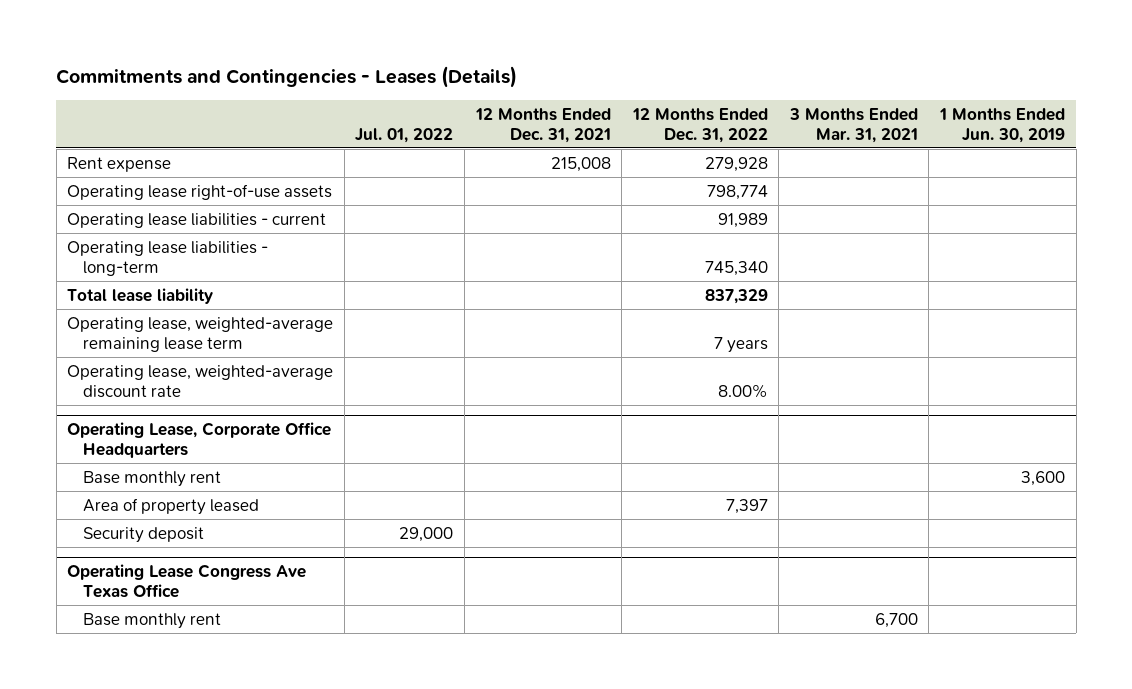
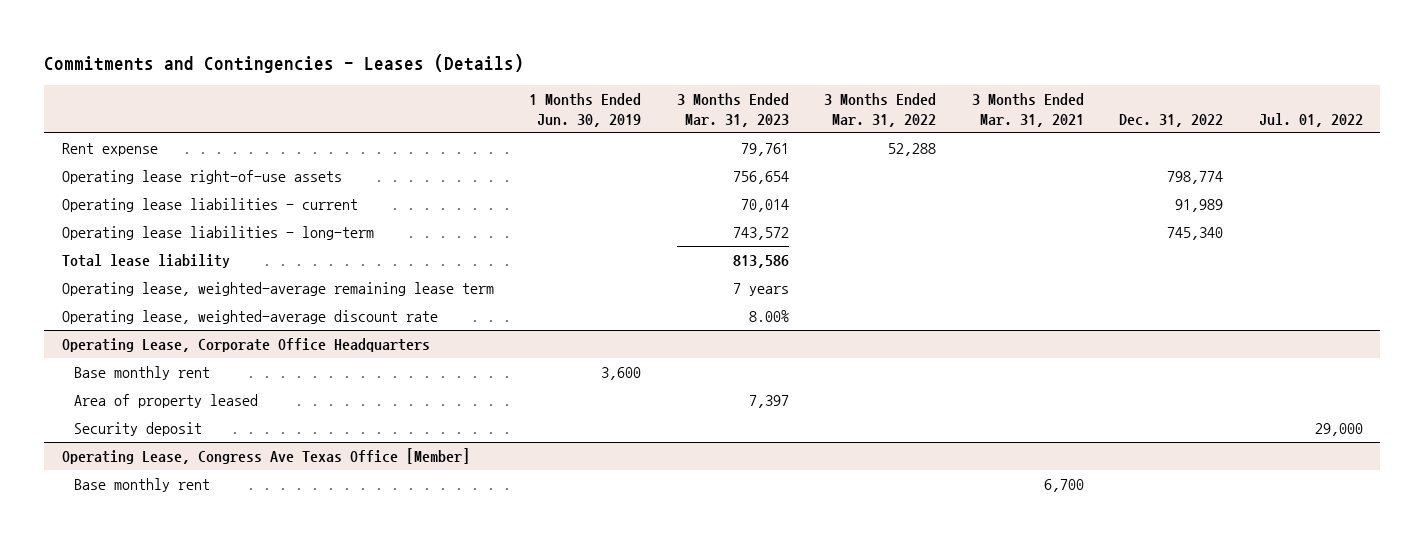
[474,107,611,143] 12 Months Ended Dec. 31, 2021 -> none
[631,107,768,143] 12 Months Ended Dec. 31, 2022 -> none
none -> [676,93,789,128] 3 Months Ended Mar. 31, 2023
none -> [824,93,937,128] 3 Months Ended Mar. 31, 2022
none -> [1119,114,1224,128] Dec. 31, 2022
[67,563,307,599] Operating Lease Congress Ave Texas Office -> [61,448,470,465] Operating Lease, Congress Ave Texas Office [Member]

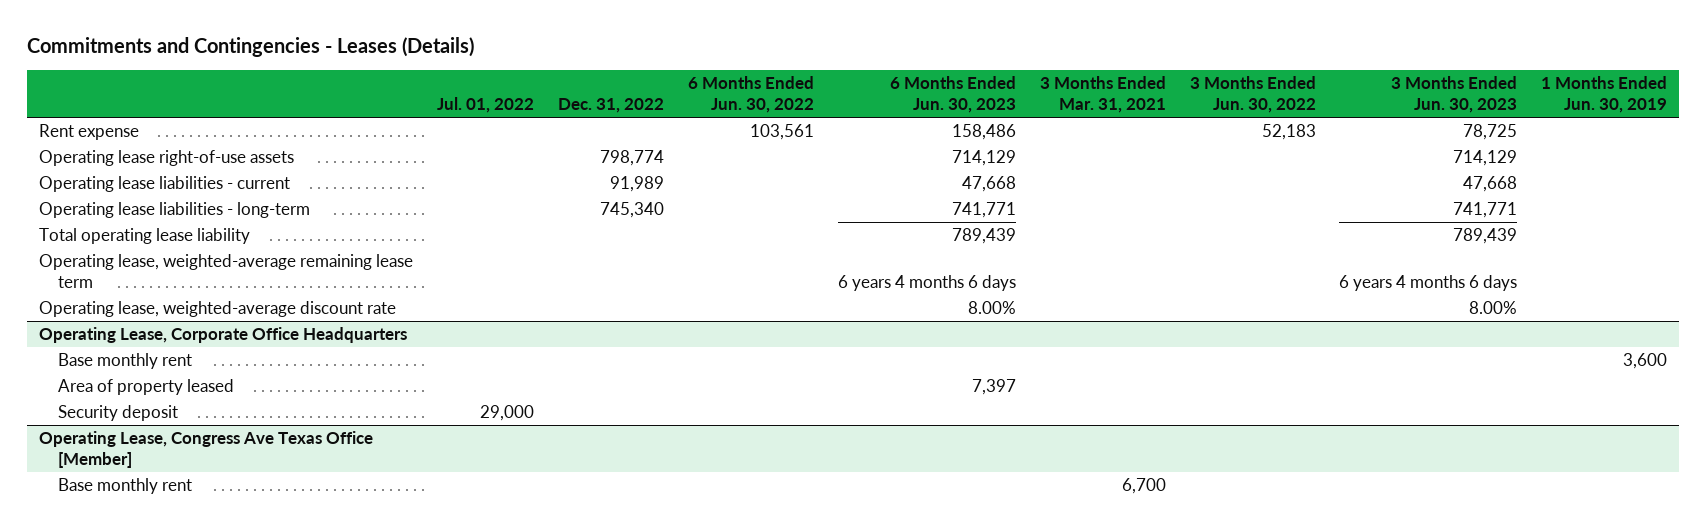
[676,93,789,128] 3 Months Ended Mar. 31, 2023 -> none
[824,93,937,128] 3 Months Ended Mar. 31, 2022 -> none
none -> [687,75,814,114] 6 Months Ended Jun. 30, 2022
none -> [889,75,1016,114] 6 Months Ended Jun. 30, 2023
none -> [1189,75,1316,114] 3 Months Ended Jun. 30, 2022
none -> [1391,75,1518,114] 3 Months Ended Jun. 30, 2023
[61,254,230,269] Total lease liability -> [38,227,250,244] Total operating lease liability

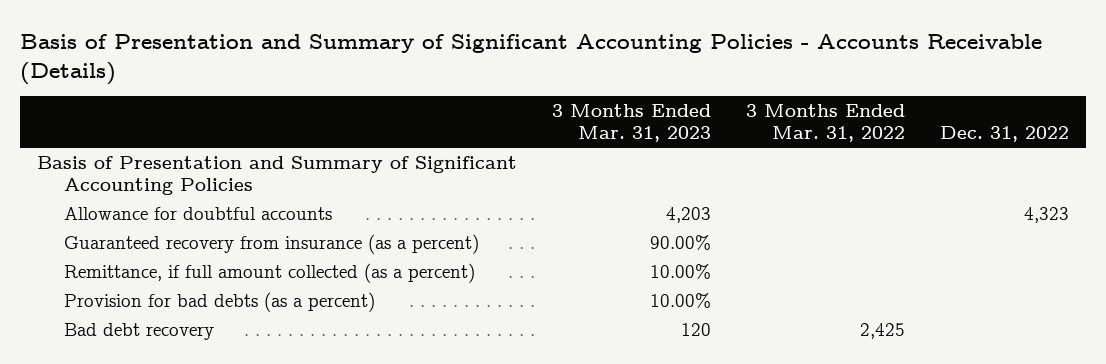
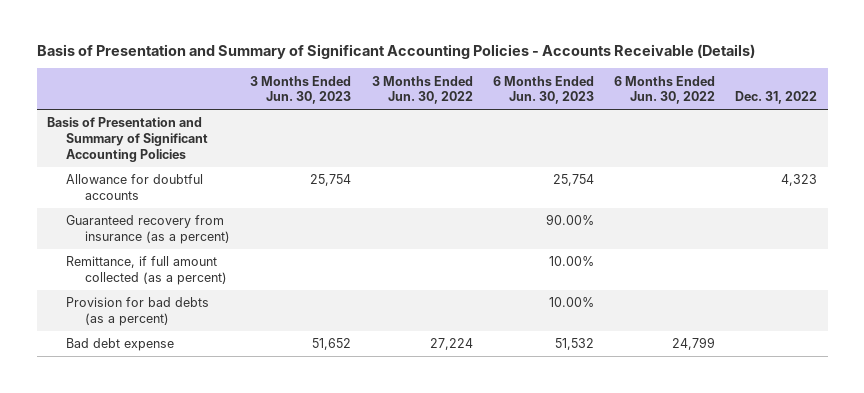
[552,104,712,143] 3 Months Ended Mar. 31, 2023 -> none
[745,104,905,143] 3 Months Ended Mar. 31, 2022 -> none
none -> [250,75,352,105] 3 Months Ended Jun. 30, 2023
none -> [371,75,473,105] 3 Months Ended Jun. 30, 2022
none -> [492,75,594,105] 6 Months Ended Jun. 30, 2023
none -> [614,75,716,105] 6 Months Ended Jun. 30, 2022
[63,323,214,341] Bad debt recovery -> [65,338,174,352] Bad debt expense

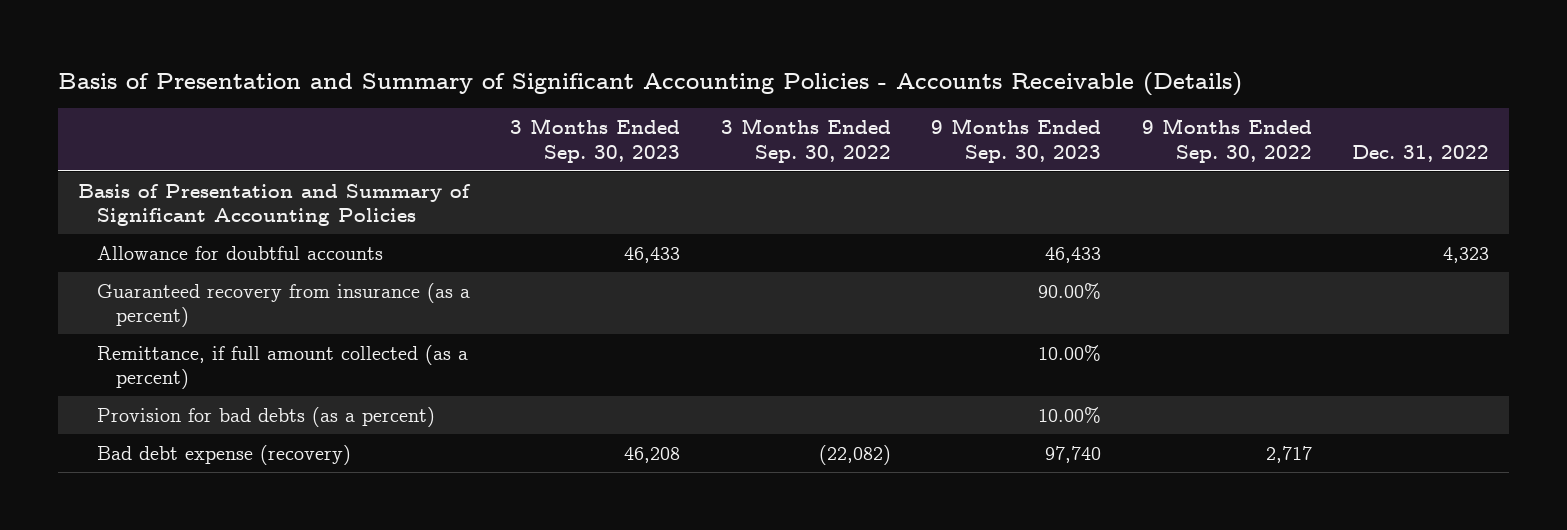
[250,75,352,105] 3 Months Ended Jun. 30, 2023 -> none
[371,75,473,105] 3 Months Ended Jun. 30, 2022 -> none
[492,75,594,105] 6 Months Ended Jun. 30, 2023 -> none
[614,75,716,105] 6 Months Ended Jun. 30, 2022 -> none
none -> [510,118,681,163] 3 Months Ended Sep. 30, 2023
none -> [720,118,891,163] 3 Months Ended Sep. 30, 2022
none -> [931,118,1102,163] 9 Months Ended Sep. 30, 2023
none -> [1141,118,1312,163] 9 Months Ended Sep. 30, 2022
[65,338,174,352] Bad debt expense -> [96,444,351,465] Bad debt expense (recovery)

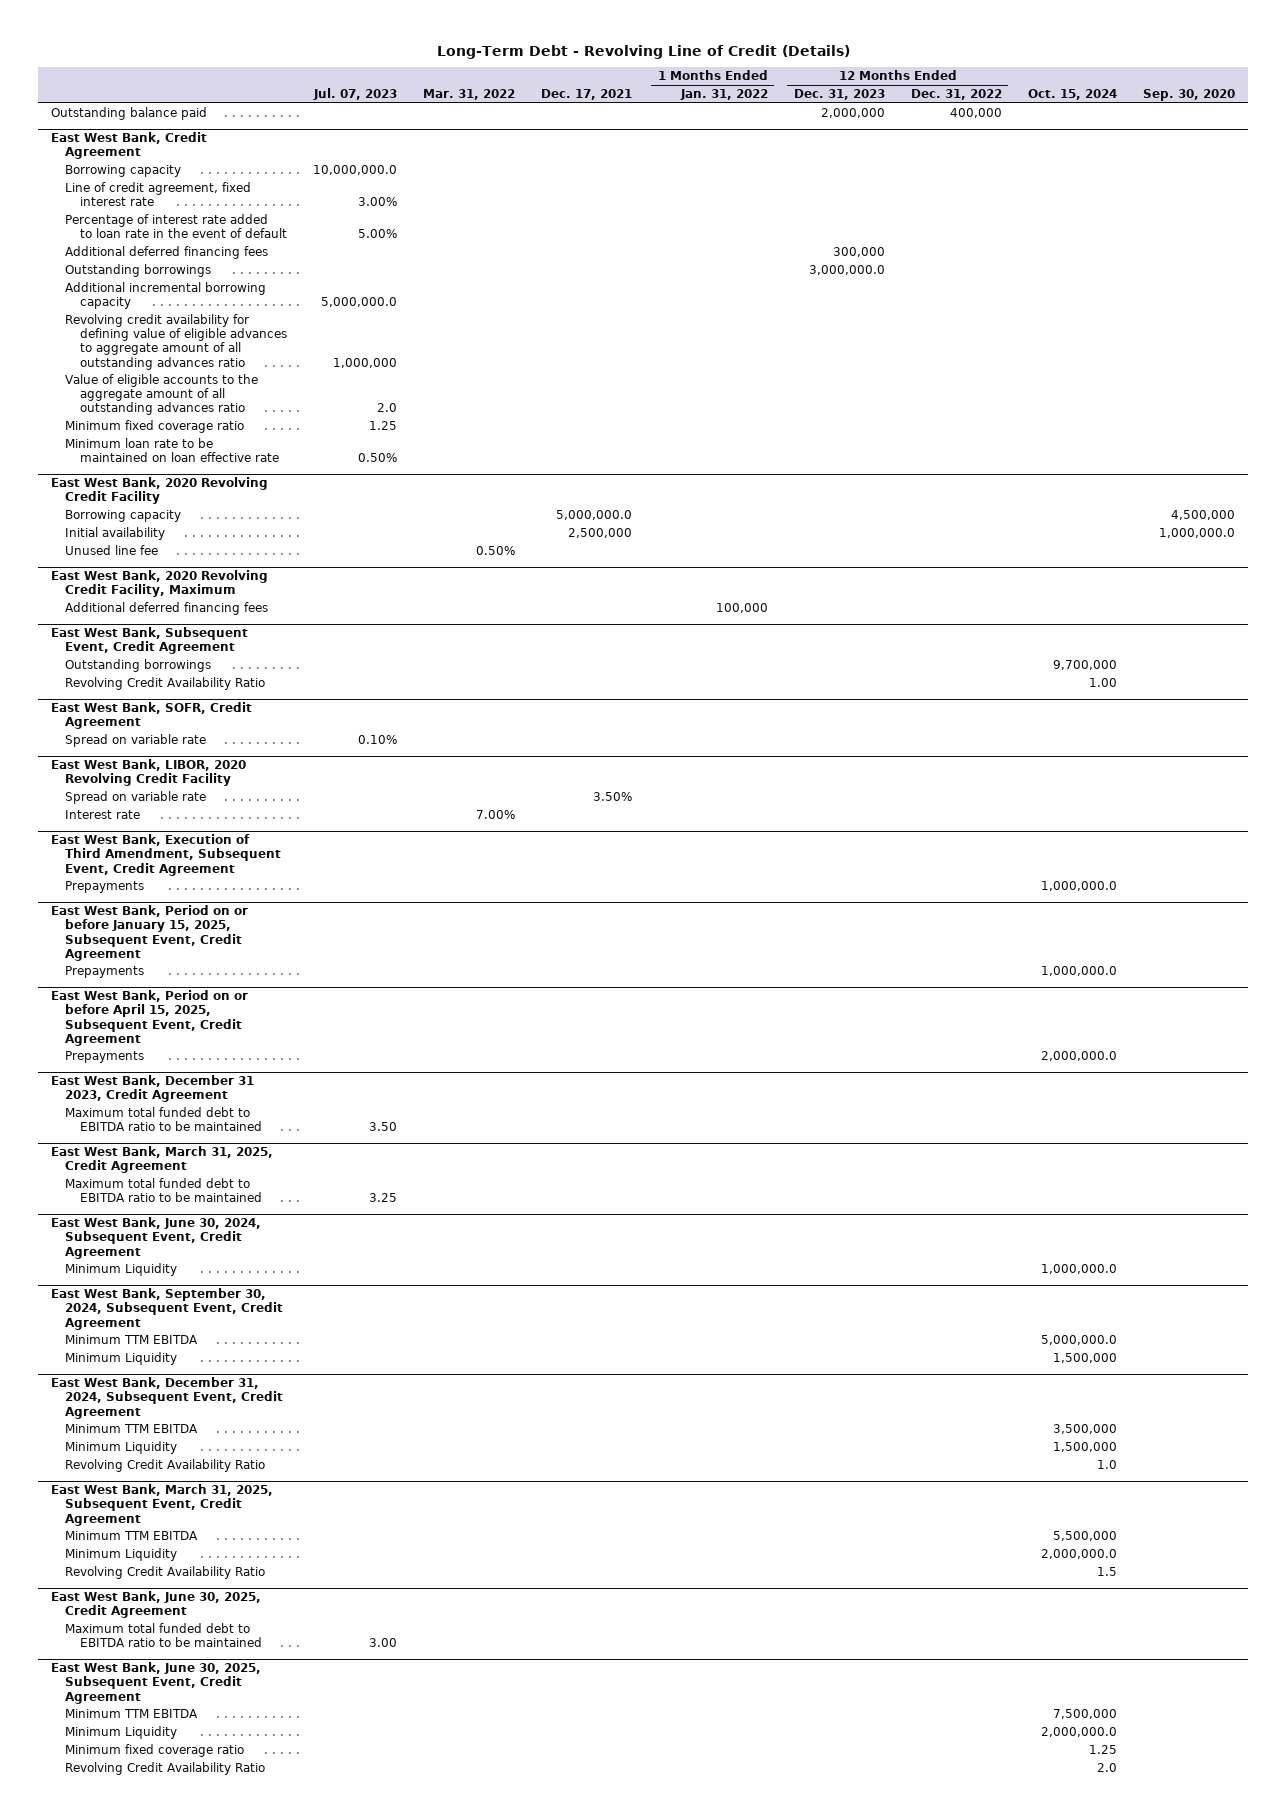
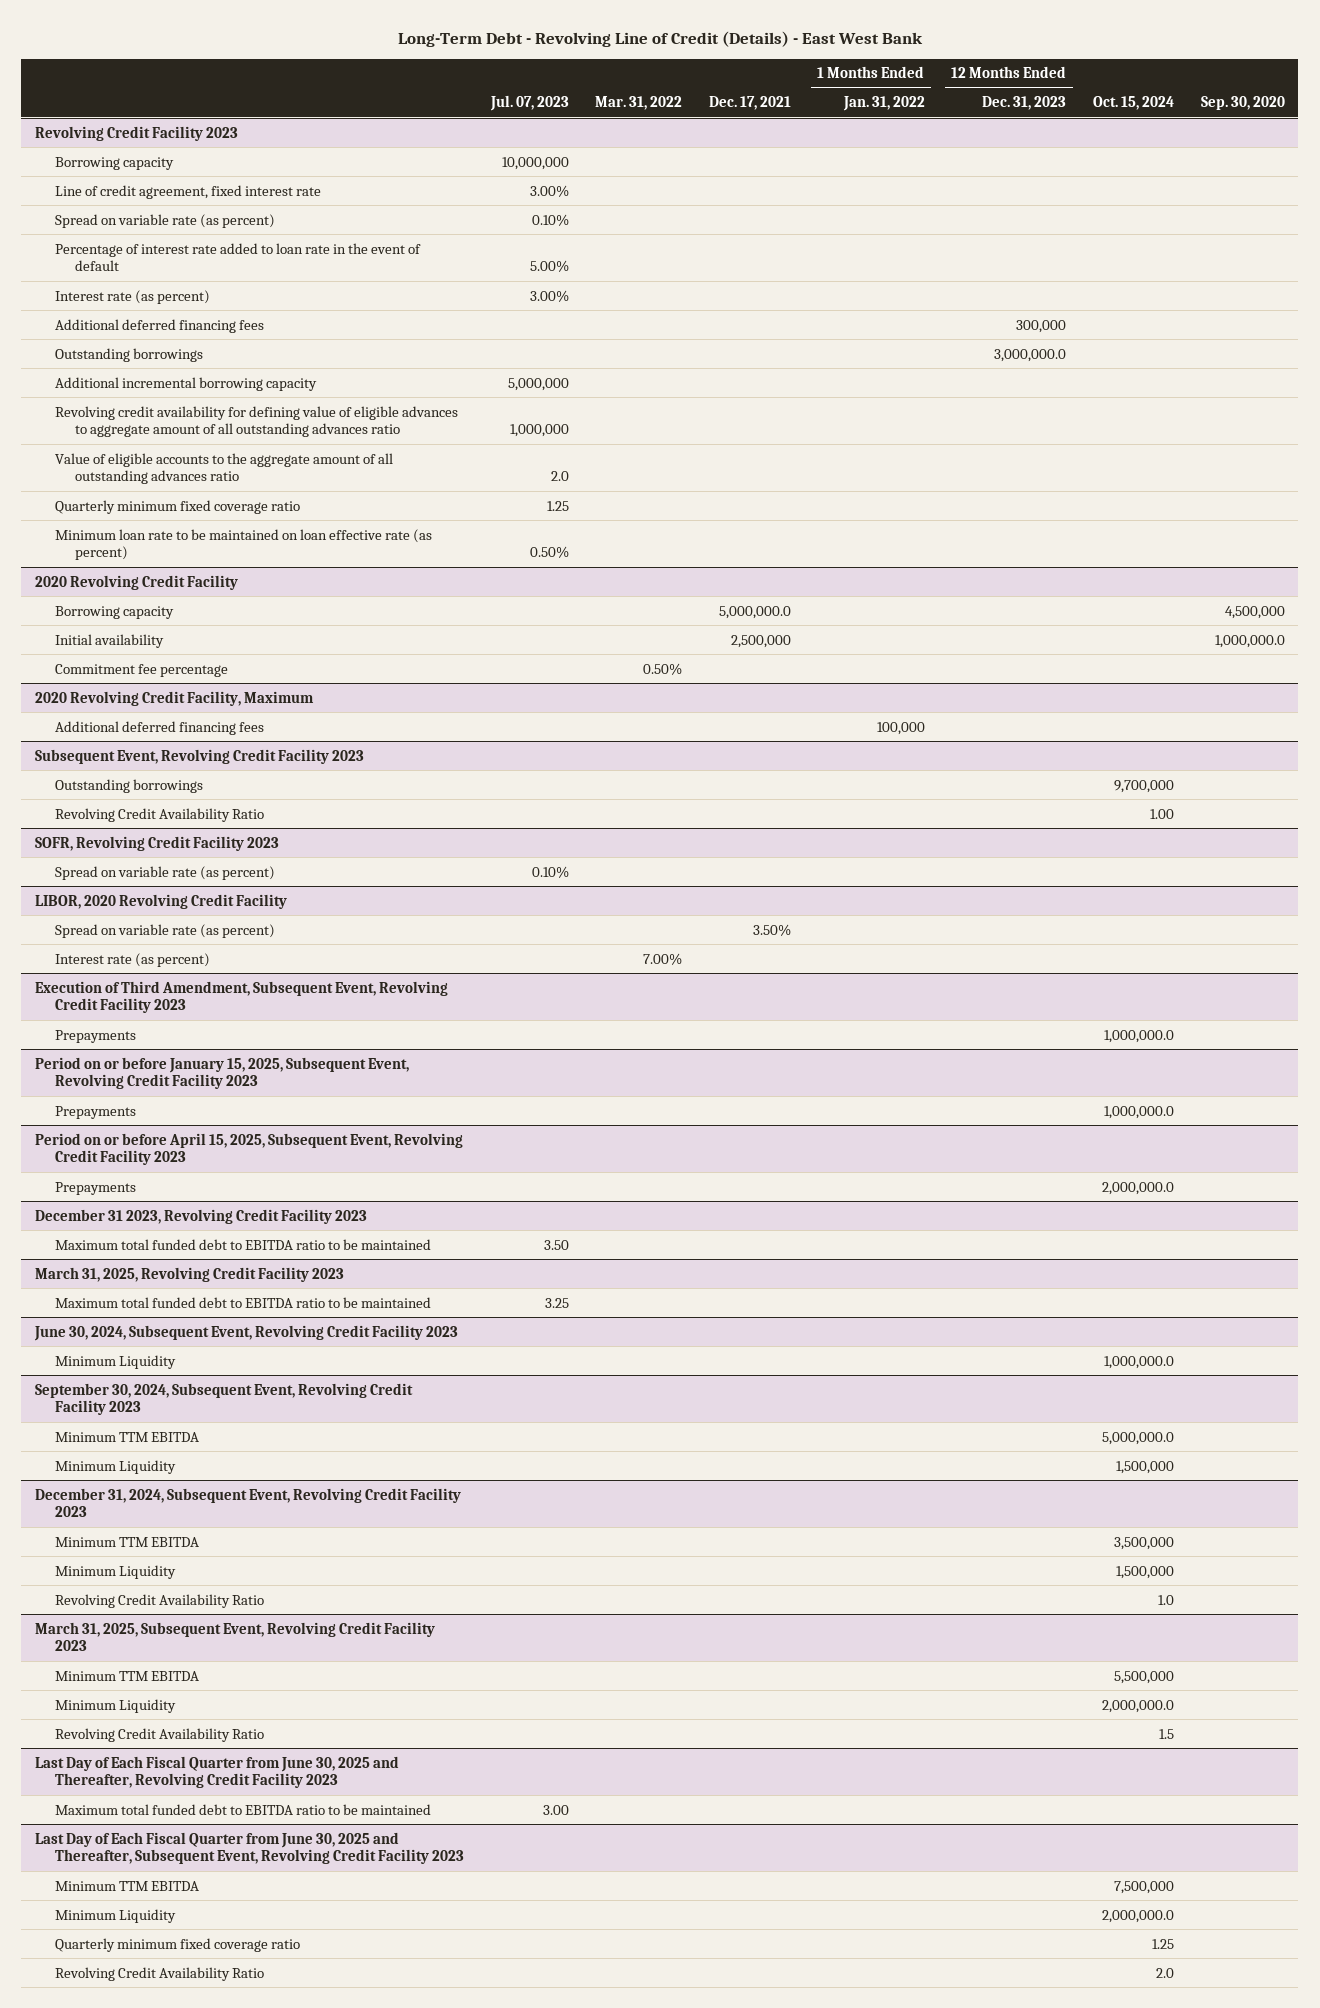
[436,44,850,59] Long-Term Debt - Revolving Line of Credit (Details) -> [397,31,923,48] Long-Term Debt - Revolving Line of Credit (Details) - East West Bank
[910,89,1002,101] Dec. 31, 2022 -> none
[50,107,207,121] Outstanding balance paid -> none
[50,132,207,160] East West Bank, Credit Agreement -> [34,125,238,141] Revolving Credit Facility 2023
[313,165,398,176] 10,000,000.0 -> [501,156,569,170] 10,000,000
none -> [54,213,275,228] Spread on variable rate (as percent)
none -> [54,289,210,304] Interest rate (as percent)
[321,297,398,308] 5,000,000.0 -> [507,377,569,391] 5,000,000
[65,420,245,434] Minimum fixed coverage ratio -> [54,499,300,514] Quarterly minimum fixed coverage ratio
[65,438,280,463] Minimum loan rate to be maintained on loan effective rate -> [54,528,432,561] Minimum loan rate to be maintained on loan effective rate (as percent)
[50,477,268,505] East West Bank, 2020 Revolving Credit Facility -> [34,574,238,590] 2020 Revolving Credit Facility
[65,545,159,556] Unused line fee -> [54,663,228,677] Commitment fee percentage
[50,570,268,598] East West Bank, 2020 Revolving Credit Facility, Maximum -> [34,690,314,706] 2020 Revolving Credit Facility, Maximum
[50,627,248,655] East West Bank, Subsequent Event, Credit Agreement -> [34,748,364,764] Subsequent Event, Revolving Credit Facility 2023
[50,702,252,730] East West Bank, SOFR, Credit Agreement -> none
[65,734,207,748] Spread on variable rate -> none
none -> [34,835,279,851] SOFR, Revolving Credit Facility 2023
none -> [54,865,275,880] Spread on variable rate (as percent)
[50,759,246,787] East West Bank, LIBOR, 2020 Revolving Credit Facility -> [34,893,287,909] LIBOR, 2020 Revolving Credit Facility
[65,791,207,805] Spread on variable rate -> [54,923,275,938] Spread on variable rate (as percent)
[65,810,141,820] Interest rate -> [54,952,210,967] Interest rate (as percent)
[50,834,282,876] East West Bank, Execution of Third Amendment, Subsequent Event, Credit Agreement -> [34,980,448,1014] Execution of Third Amendment, Subsequent Event, Revolving Credit Facility 2023
[50,905,248,961] East West Bank, Period on or before January 15, 2025, Subsequent Event, Credit Agreement -> [34,1056,409,1090] Period on or before January 15, 2025, Subsequent Event, Revolving Credit Facility 2023
[50,990,248,1046] East West Bank, Period on or before April 15, 2025, Subsequent Event, Credit Agreement -> [34,1132,463,1166] Period on or before April 15, 2025, Subsequent Event, Revolving Credit Facility 2023
[50,1075,254,1103] East West Bank, December 31 2023, Credit Agreement -> [34,1208,367,1224] December 31 2023, Revolving Credit Facility 2023
[50,1146,273,1174] East West Bank, March 31, 2025, Credit Agreement -> [34,1266,344,1282] March 31, 2025, Revolving Credit Facility 2023
[50,1217,261,1259] East West Bank, June 30, 2024, Subsequent Event, Credit Agreement -> [33,1324,458,1341] June 30, 2024, Subsequent Event, Revolving Credit Facility 2023
[50,1288,284,1330] East West Bank, September 30, 2024, Subsequent Event, Credit Agreement -> [34,1382,413,1416] September 30, 2024, Subsequent Event, Revolving Credit Facility 2023
[50,1377,284,1419] East West Bank, December 31, 2024, Subsequent Event, Credit Agreement -> [34,1487,461,1518] December 31, 2024, Subsequent Event, Revolving Credit Facility 2023
[50,1484,273,1526] East West Bank, March 31, 2025, Subsequent Event, Credit Agreement -> [34,1621,435,1652] March 31, 2025, Subsequent Event, Revolving Credit Facility 2023
[50,1591,261,1619] East West Bank, June 30, 2025, Credit Agreement -> [34,1755,399,1789] Last Day of Each Fiscal Quarter from June 30, 2025 and Thereafter, Revolving Credit Facility 2023
[50,1662,261,1704] East West Bank, June 30, 2025, Subsequent Event, Credit Agreement -> [34,1831,464,1865] Last Day of Each Fiscal Quarter from June 30, 2025 and Thereafter, Subsequent Event, Revolving Credit Facility 2023
[65,1744,245,1758] Minimum fixed coverage ratio -> [54,1937,300,1952] Quarterly minimum fixed coverage ratio

